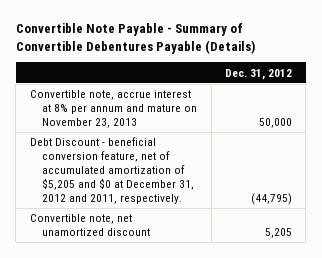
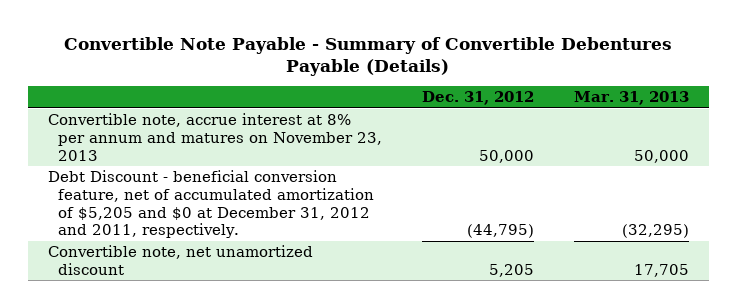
none -> [573,91,689,106] Mar. 31, 2013
[29,90,198,129] Convertible note, accrue interest at 8% per annum and mature on November 23, 2013 -> [47,113,383,161] Convertible note, accrue interest at 8% per annum and matures on November 23, 2013

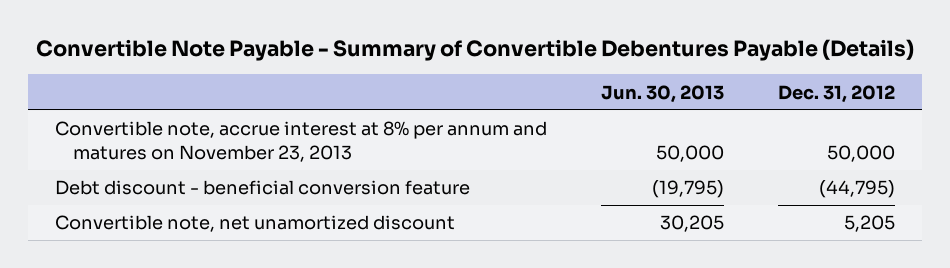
[573,91,689,106] Mar. 31, 2013 -> none
none -> [600,84,724,103] Jun. 30, 2013
[47,170,375,239] Debt Discount - beneficial conversion feature, net of accumulated amortization of $5,205 and $0 at December 31, 2012 and 2011, respectively. -> [54,180,470,196] Debt discount - beneficial conversion feature

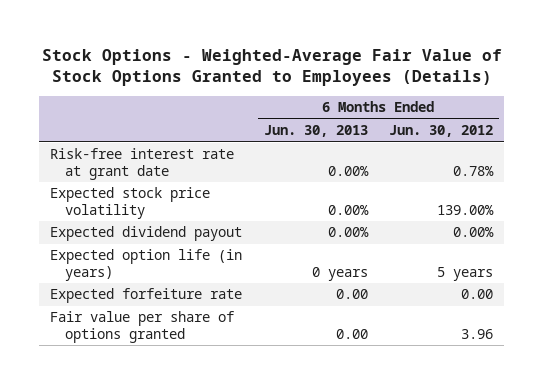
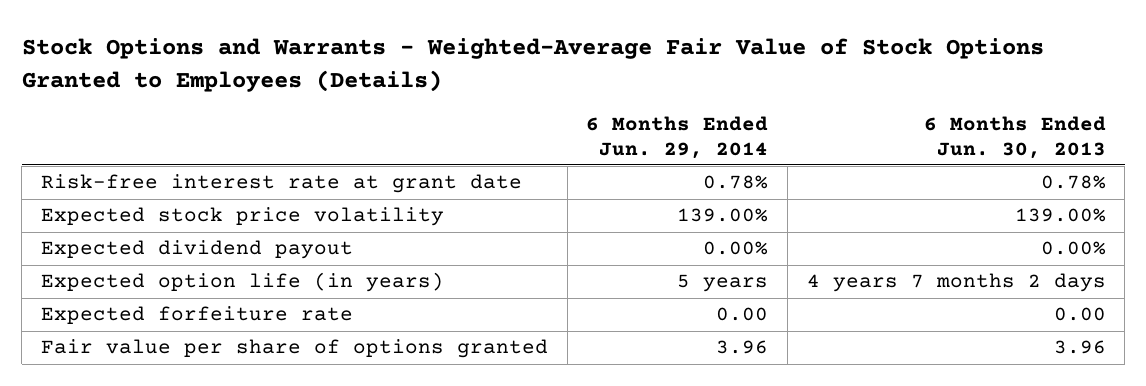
[41,48,502,87] Stock Options - Weighted-Average Fair Value of Stock Options Granted to Employees (Details) -> [21,38,1044,92] Stock Options and Warrants - Weighted-Average Fair Value of Stock Options Granted to Employees (Details)
[389,125,494,138] Jun. 30, 2012 -> none
none -> [586,115,769,159] 6 Months Ended Jun. 29, 2014
[327,165,369,176] 0.00% -> [1040,175,1106,190] 0.78%
[327,204,369,215] 0.00% -> [1014,208,1106,223] 139.00%
[311,266,368,281] 0 years -> [806,273,1106,293] 4 years 7 months 2 days
[335,328,368,339] 0.00 -> [1053,340,1106,355] 3.96

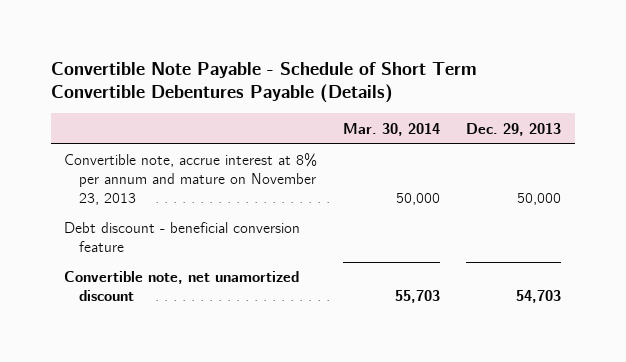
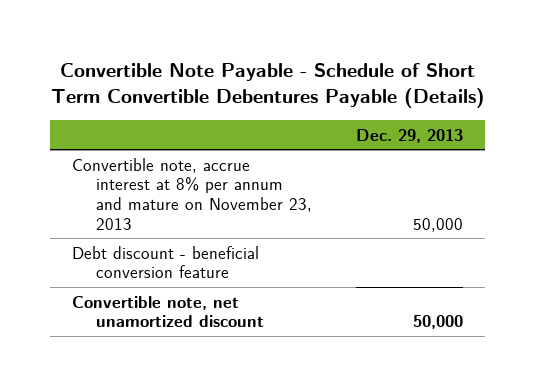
[343,122,441,136] Mar. 30, 2014 -> none
[516,290,562,304] 54,703 -> [412,315,463,330] 50,000

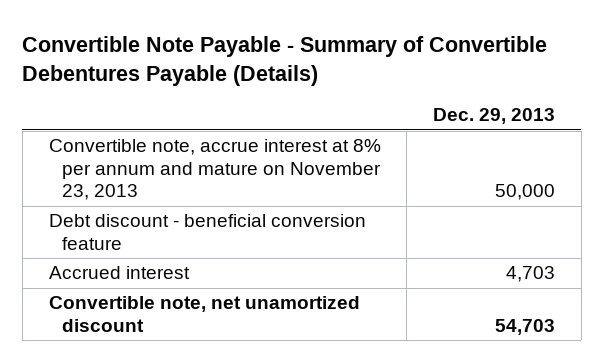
[50,62,485,109] Convertible Note Payable - Schedule of Short Term Convertible Debentures Payable (Details) -> [22,35,548,86] Convertible Note Payable - Summary of Convertible Debentures Payable (Details)
none -> [48,266,190,280] Accrued interest
[412,315,463,330] 50,000 -> [495,318,556,335] 54,703

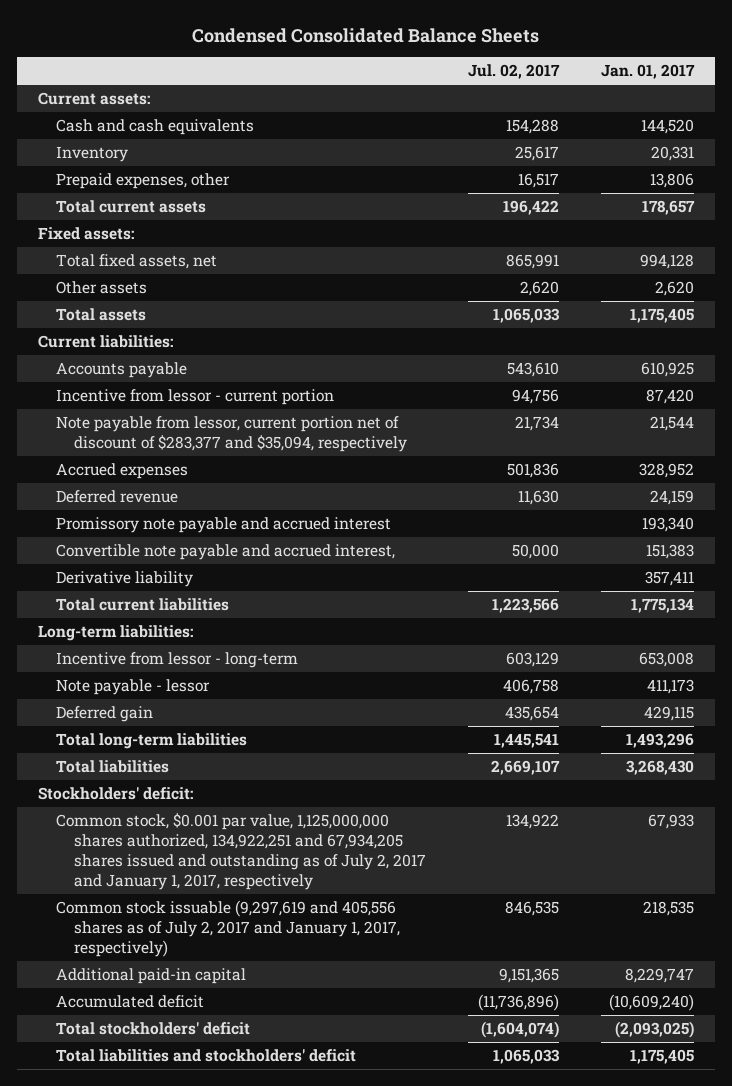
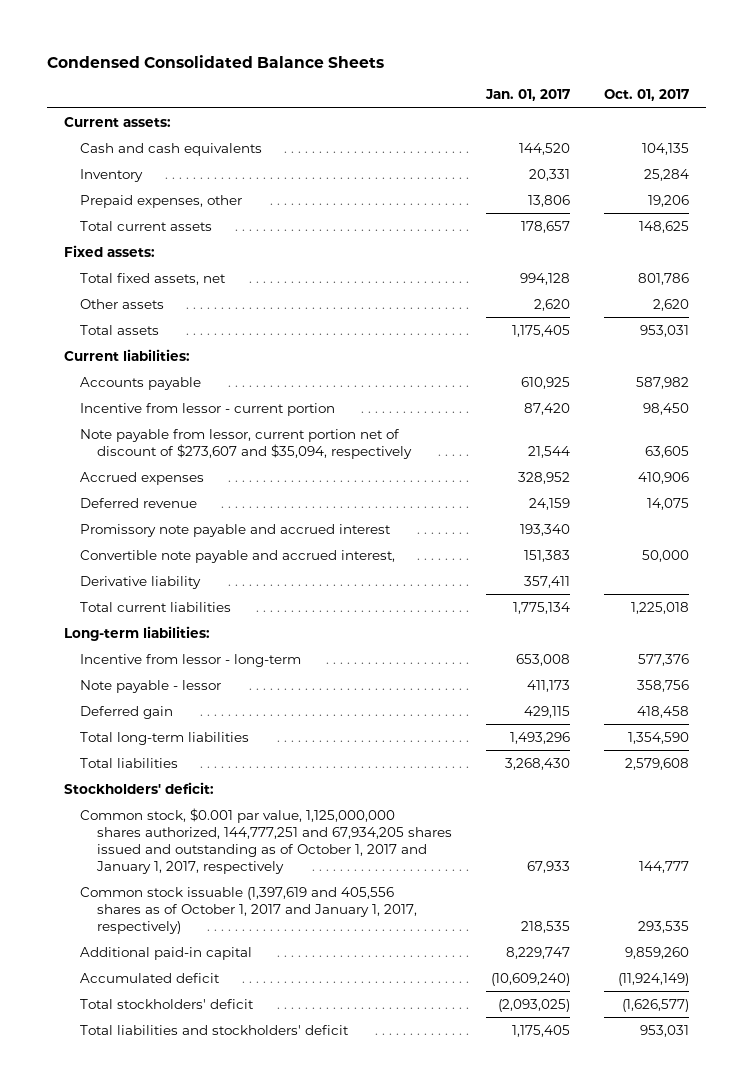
[467,64,560,80] Jul. 02, 2017 -> none
none -> [603,89,689,102] Oct. 01, 2017
[56,416,408,453] Note payable from lessor, current portion net of discount of $283,377 and $35,094, respectively -> [80,428,413,459] Note payable from lessor, current portion net of discount of $273,607 and $35,094, respectively
[56,813,427,891] Common stock, $0.001 par value, 1,125,000,000 shares authorized, 134,922,251 and 67,934,205 shares issued and outstanding as of July 2, 2017 and January 1, 2017, respectively -> [80,807,453,874] Common stock, $0.001 par value, 1,125,000,000 shares authorized, 144,777,251 and 67,934,205 shares issued and outstanding as of October 1, 2017 and January 1, 2017, respectively
[56,900,401,958] Common stock issuable (9,297,619 and 405,556 shares as of July 2, 2017 and January 1, 2017, respectively) -> [80,886,418,934] Common stock issuable (1,397,619 and 405,556 shares as of October 1, 2017 and January 1, 2017, respectively)

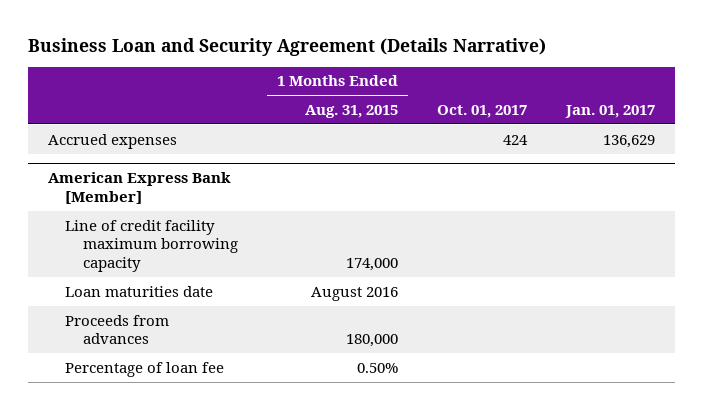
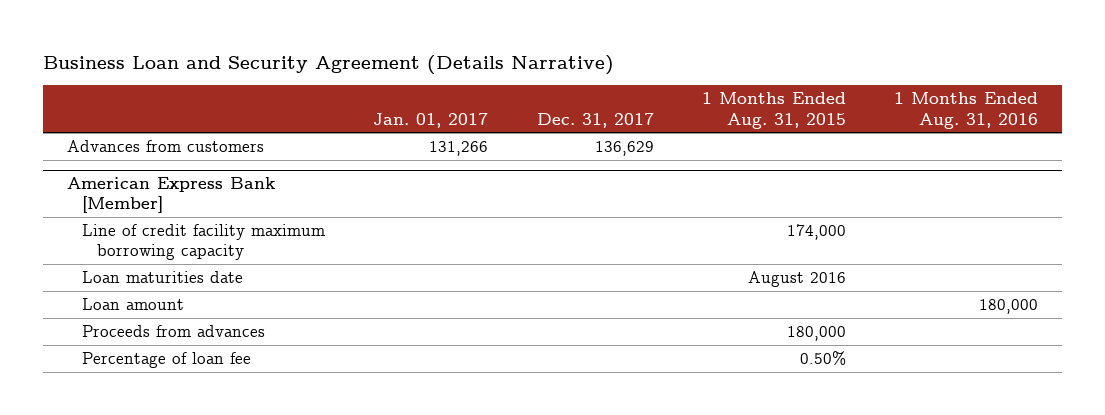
[437,104,528,118] Oct. 01, 2017 -> none
none -> [536,112,654,128] Dec. 31, 2017
none -> [893,92,1038,129] 1 Months Ended Aug. 31, 2016
[47,133,177,149] Accrued expenses -> none
none -> [66,140,264,153] Advances from customers
none -> [82,298,185,311] Loan amount

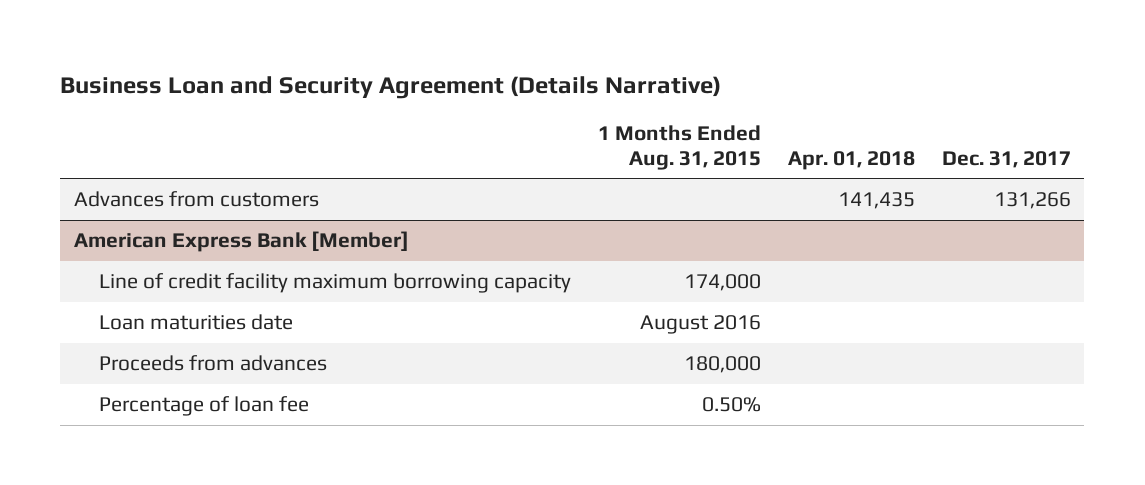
[373,112,489,128] Jan. 01, 2017 -> none
[893,92,1038,129] 1 Months Ended Aug. 31, 2016 -> none
none -> [788,150,916,170] Apr. 01, 2018
[594,141,654,157] 136,629 -> [994,192,1072,210] 131,266
[82,298,185,311] Loan amount -> none

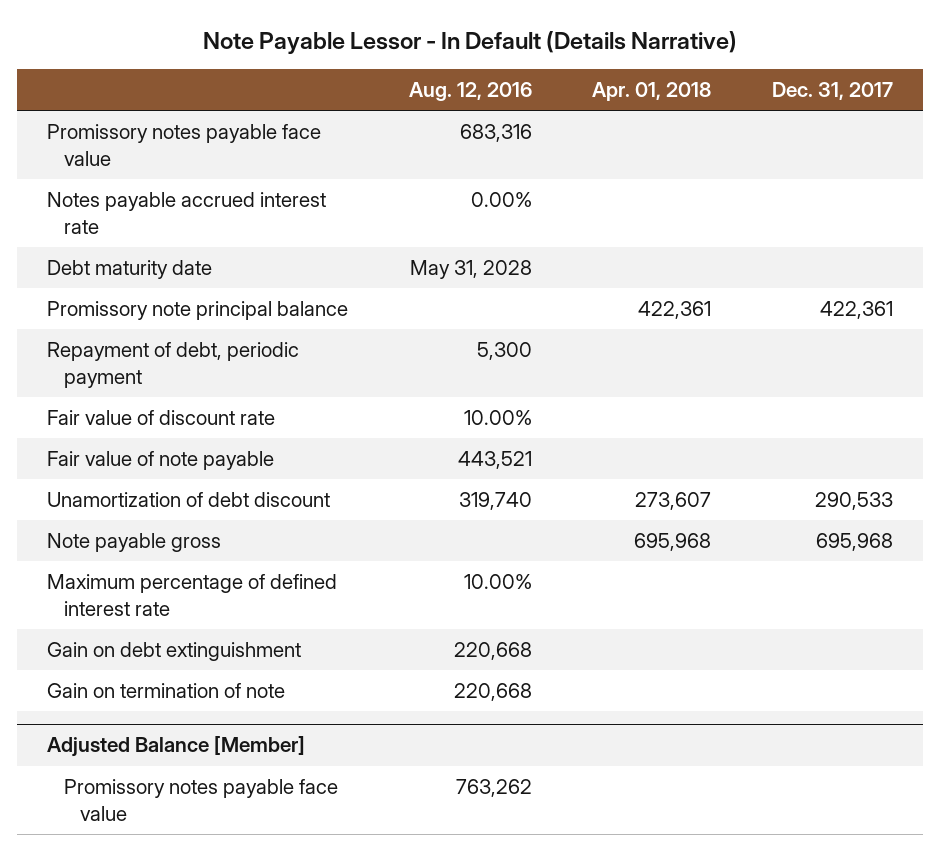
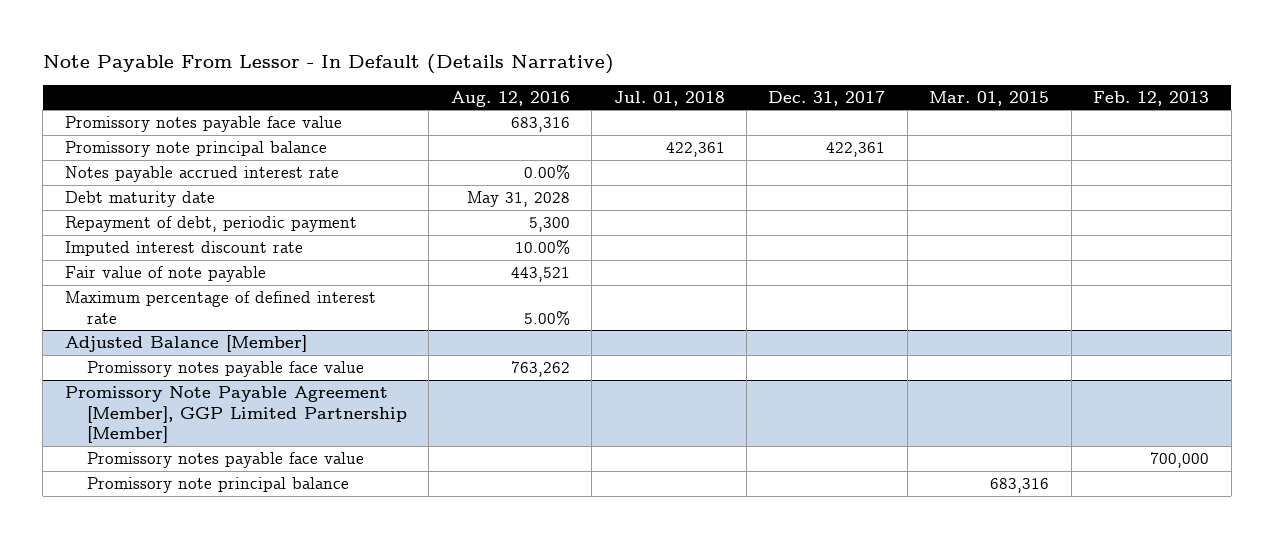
[203,30,738,54] Note Payable Lessor - In Default (Details Narrative) -> [42,54,614,75] Note Payable From Lessor - In Default (Details Narrative)
[592,82,712,102] Apr. 01, 2018 -> none
none -> [613,90,725,106] Jul. 01, 2018
none -> [929,90,1050,106] Mar. 01, 2015
none -> [1093,90,1210,106] Feb. 12, 2013
[47,301,349,321] Promissory note principal balance -> [64,141,327,158] Promissory note principal balance
[47,410,276,426] Fair value of discount rate -> none
none -> [64,241,303,257] Imputed interest discount rate
[47,492,331,508] Unamortization of debt discount -> none
[47,533,222,553] Note payable gross -> none
[47,642,302,662] Gain on debt extinguishment -> none
[47,683,286,699] Gain on termination of note -> none
[463,574,532,590] 10.00% -> [523,310,570,325] 5.00%
none -> [64,386,407,444] Promissory Note Payable Agreement [Member], GGP Limited Partnership [Member]
none -> [86,452,364,469] Promissory notes payable face value
none -> [86,477,349,494] Promissory note principal balance

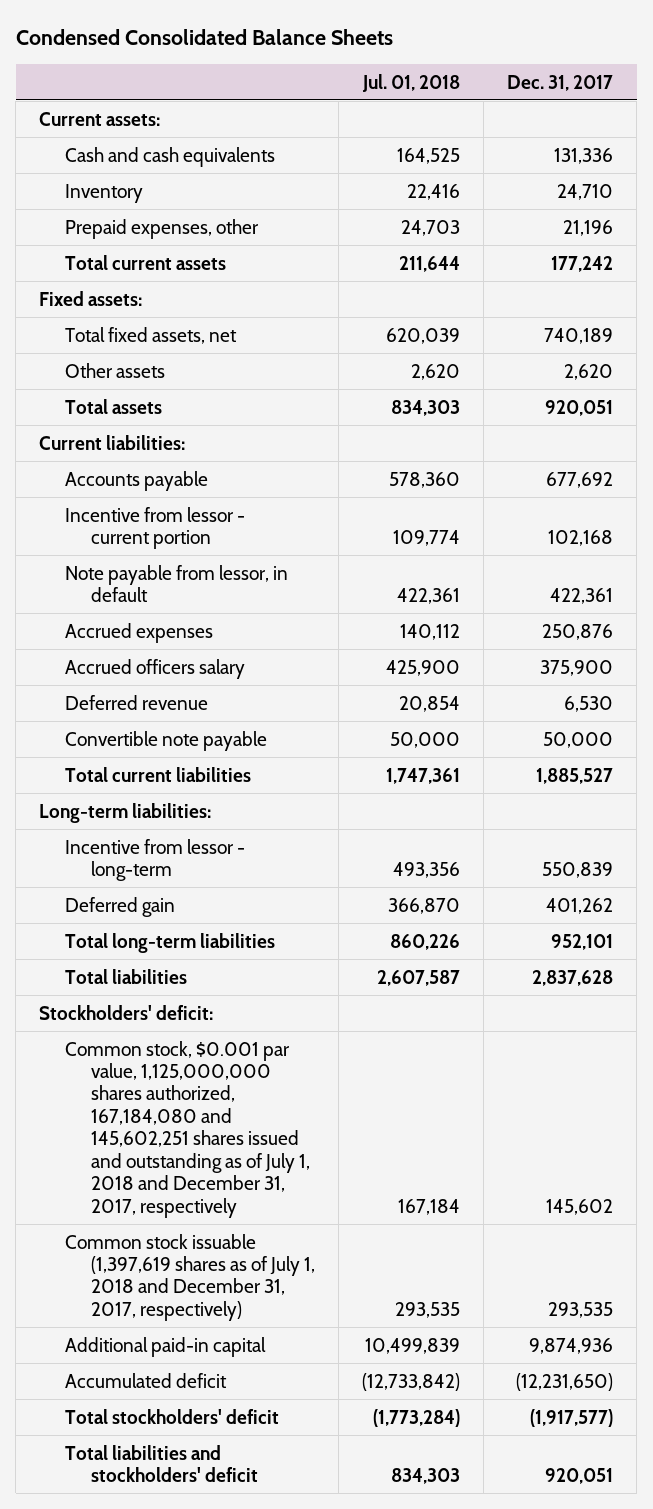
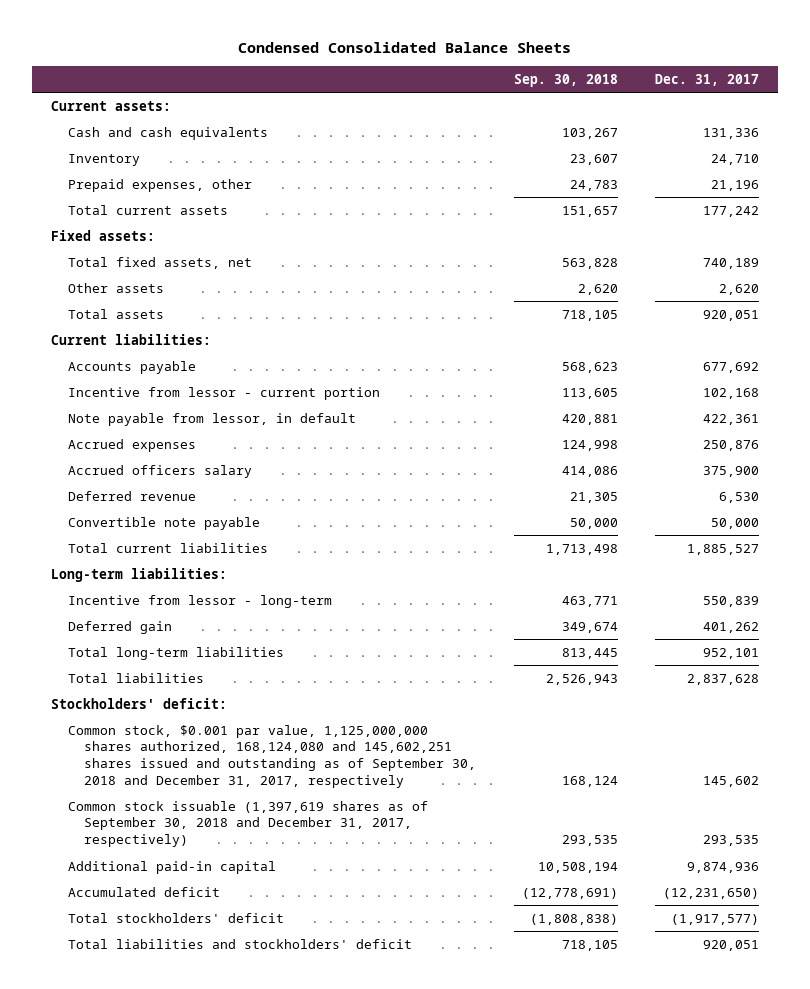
[362,73,461,92] Jul. 01, 2018 -> none
none -> [513,73,618,87] Sep. 30, 2018
[65,1040,311,1218] Common stock, $0.001 par value, 1,125,000,000 shares authorized, 167,184,080 and 145,602,251 shares issued and outstanding as of July 1, 2018 and December 31, 2017, respectively -> [67,724,477,788] Common stock, $0.001 par value, 1,125,000,000 shares authorized, 168,124,080 and 145,602,251 shares issued and outstanding as of September 30, 2018 and December 31, 2017, respectively
[65,1233,316,1321] Common stock issuable (1,397,619 shares as of July 1, 2018 and December 31, 2017, respectively) -> [67,800,428,848] Common stock issuable (1,397,619 shares as of September 30, 2018 and December 31, 2017, respectively)

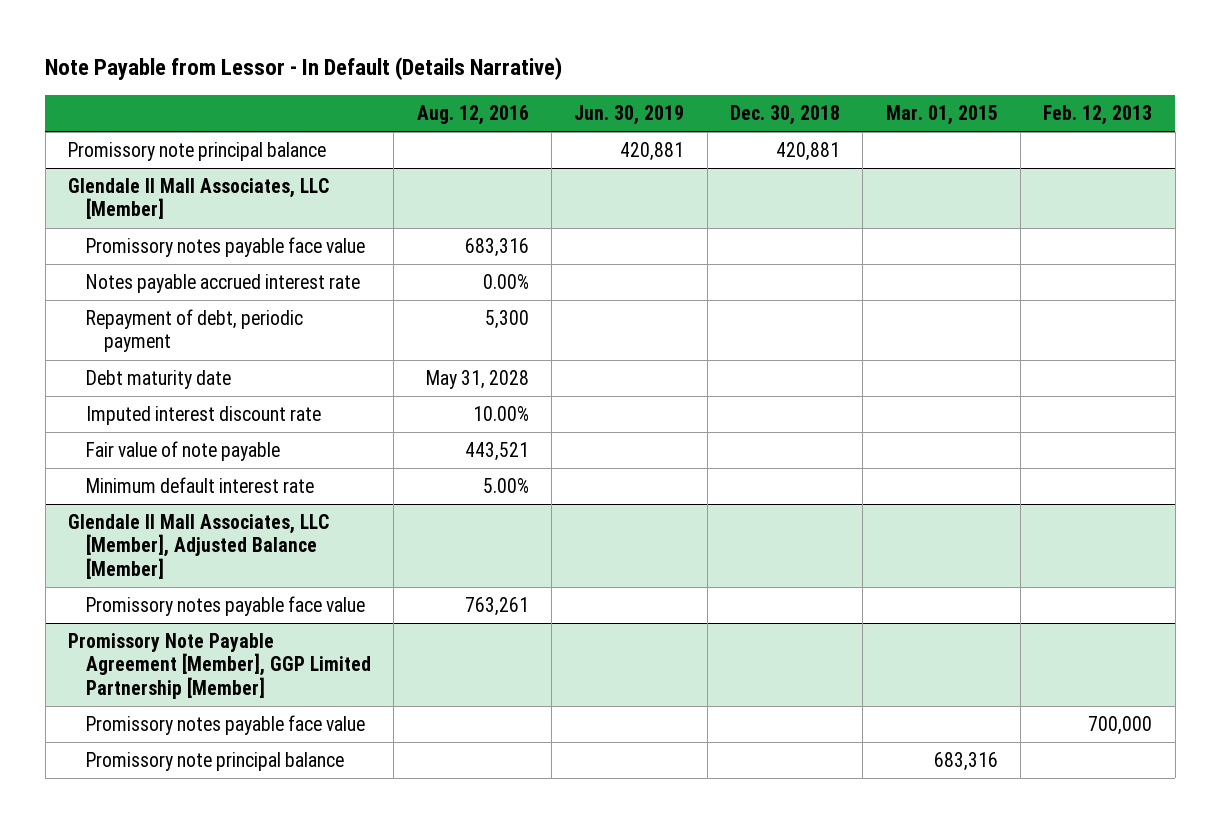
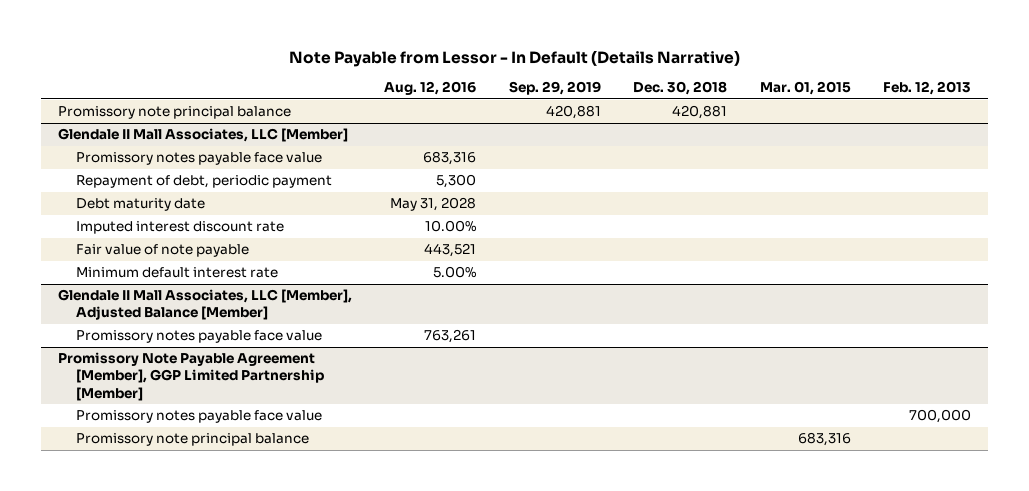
[574,104,685,125] Jun. 30, 2019 -> none
none -> [508,81,601,96] Sep. 29, 2019
[86,274,361,294] Notes payable accrued interest rate -> none

